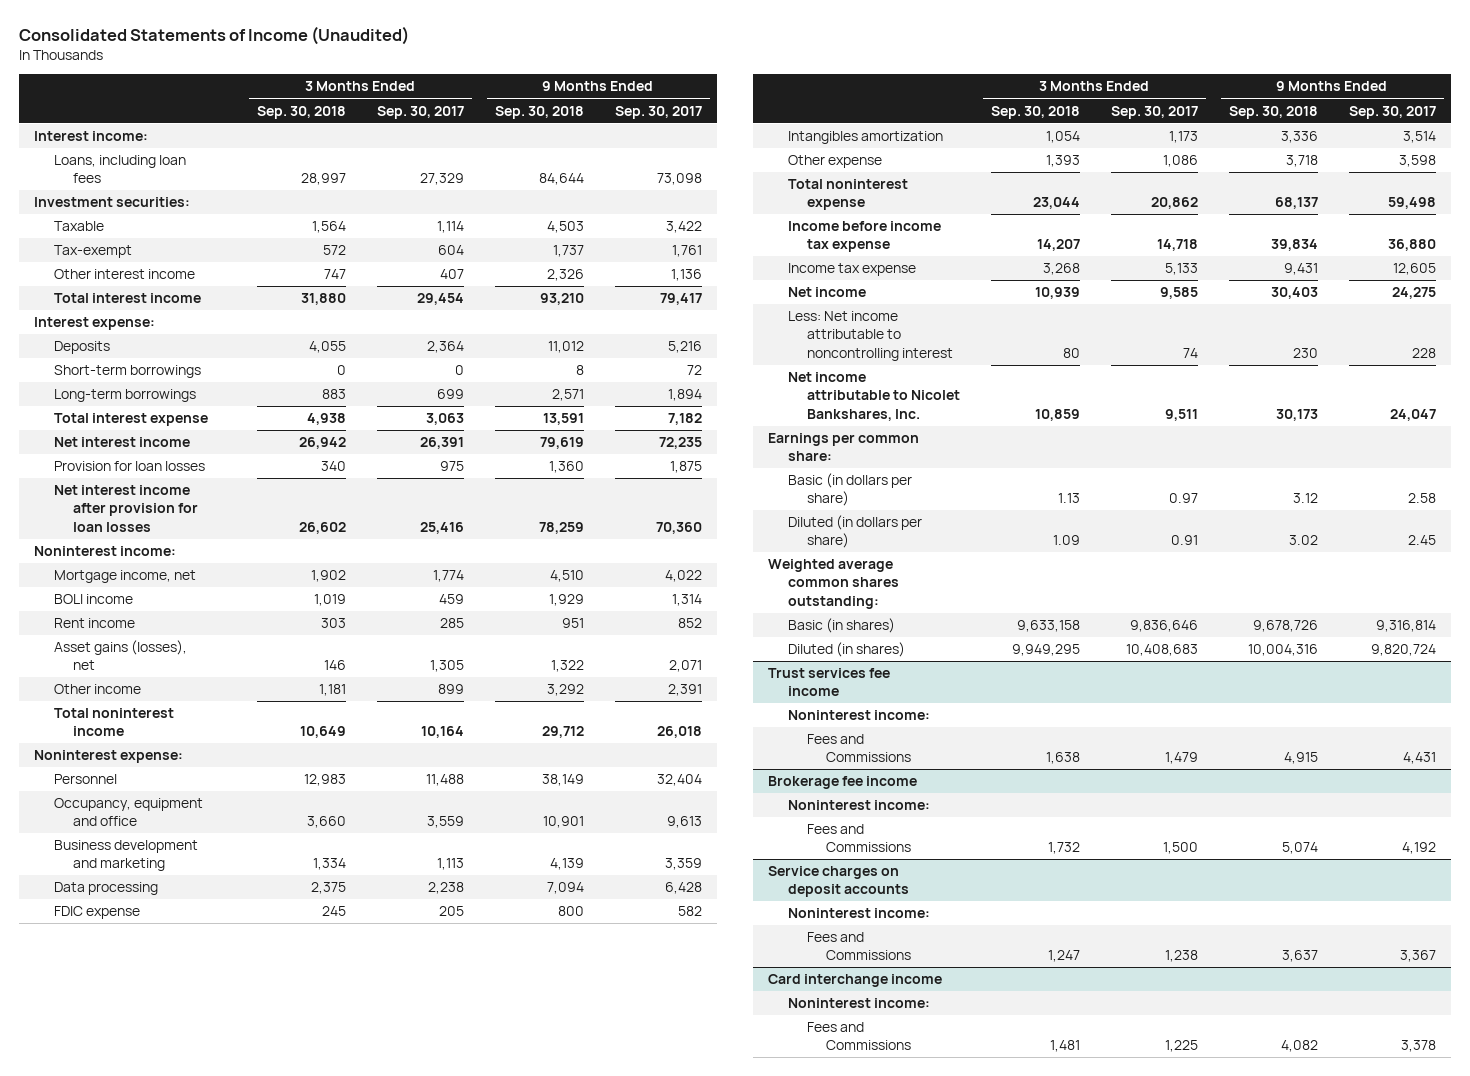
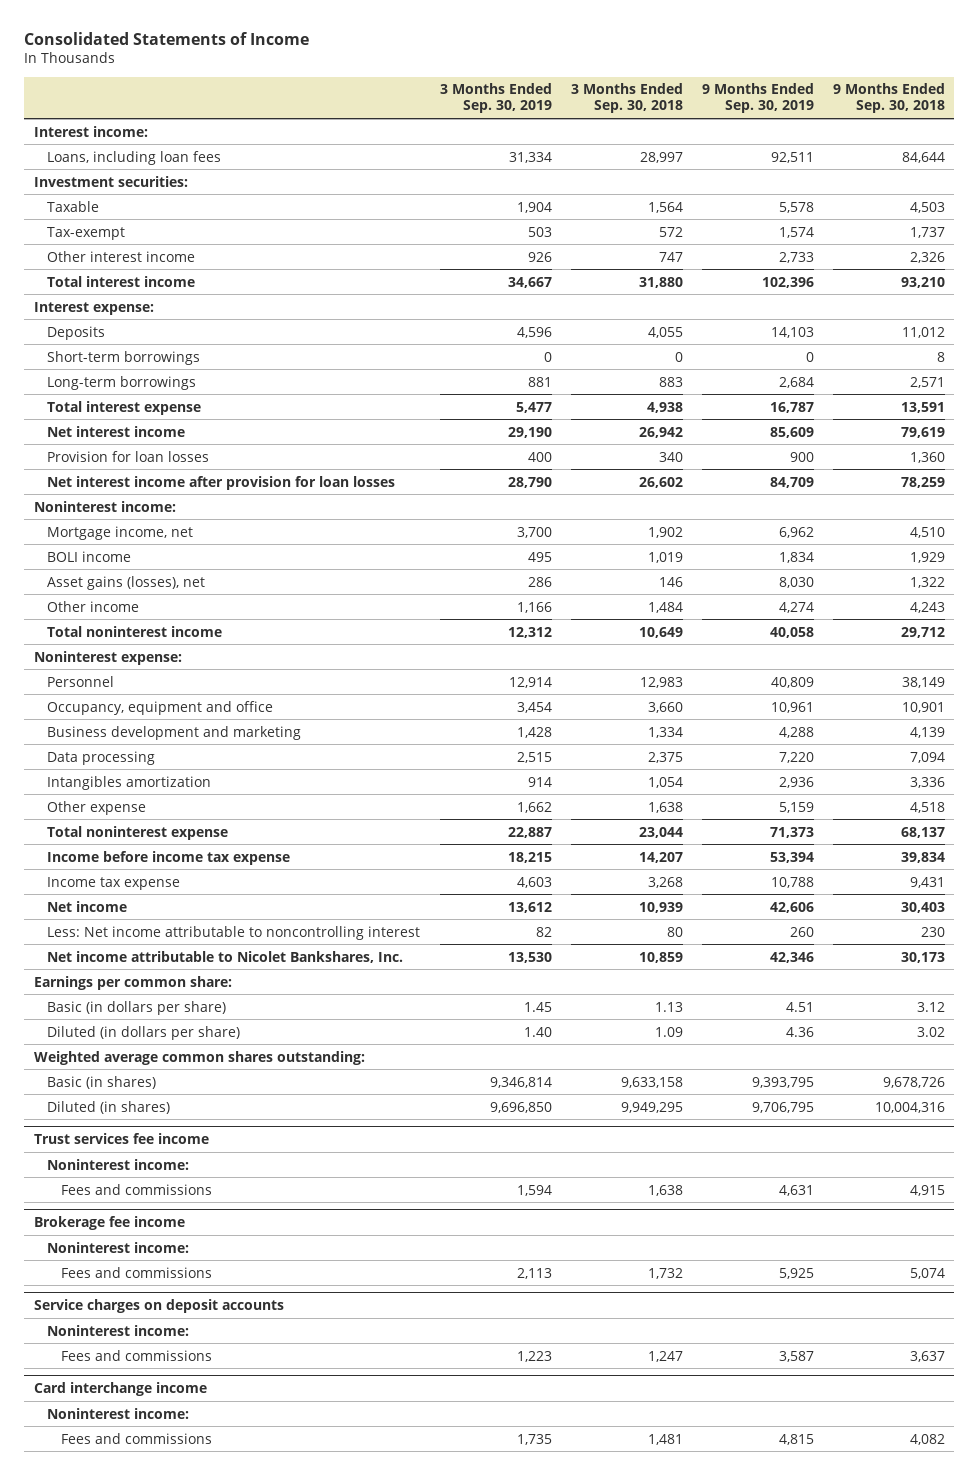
[18,25,409,45] Consolidated Statements of Income (Unaudited) -> [24,32,310,46] Consolidated Statements of Income
[376,105,464,119] Sep. 30, 2017 -> none
[614,105,702,119] Sep. 30, 2017 -> none
none -> [439,83,552,114] 3 Months Ended Sep. 30, 2019
none -> [701,83,814,114] 9 Months Ended Sep. 30, 2019
[53,618,135,629] Rent income -> none
[318,684,346,697] 1,181 -> [647,601,683,613] 1,484
[546,684,584,697] 3,292 -> [909,601,945,613] 4,243
[53,906,140,920] FDIC expense -> none
[1045,155,1080,168] 1,393 -> [647,801,683,813] 1,638
[1285,155,1318,168] 3,718 -> [909,801,945,813] 4,518
[806,734,912,763] Fees and Commissions -> [61,1183,213,1195] Fees and commissions
[806,824,912,853] Fees and Commissions -> [61,1266,213,1278] Fees and commissions
[806,932,912,961] Fees and Commissions -> [61,1349,213,1361] Fees and commissions
[806,1022,912,1051] Fees and Commissions -> [61,1432,213,1444] Fees and commissions

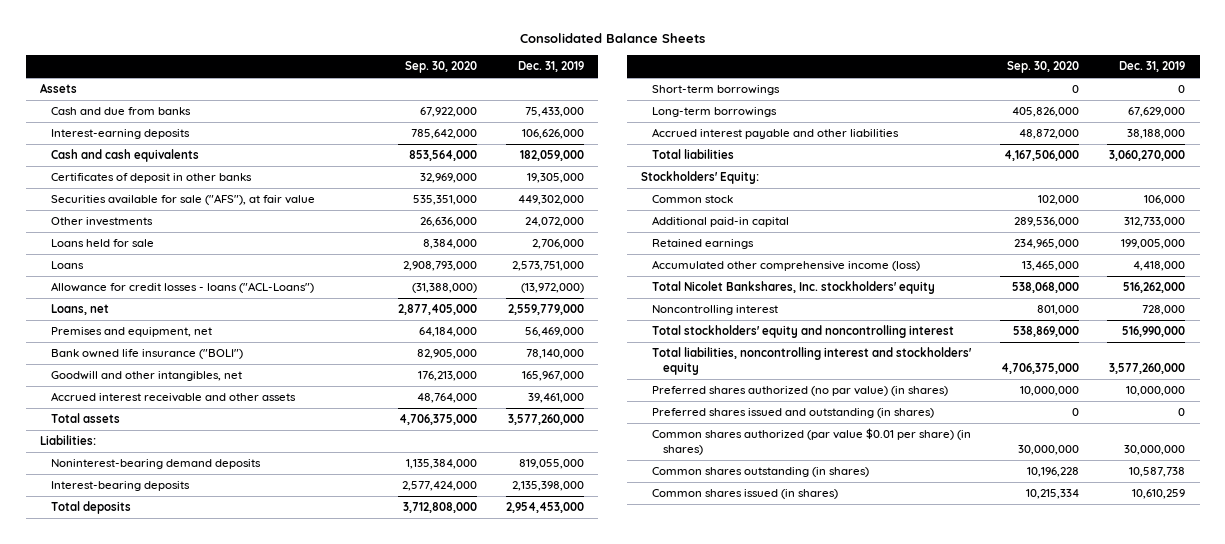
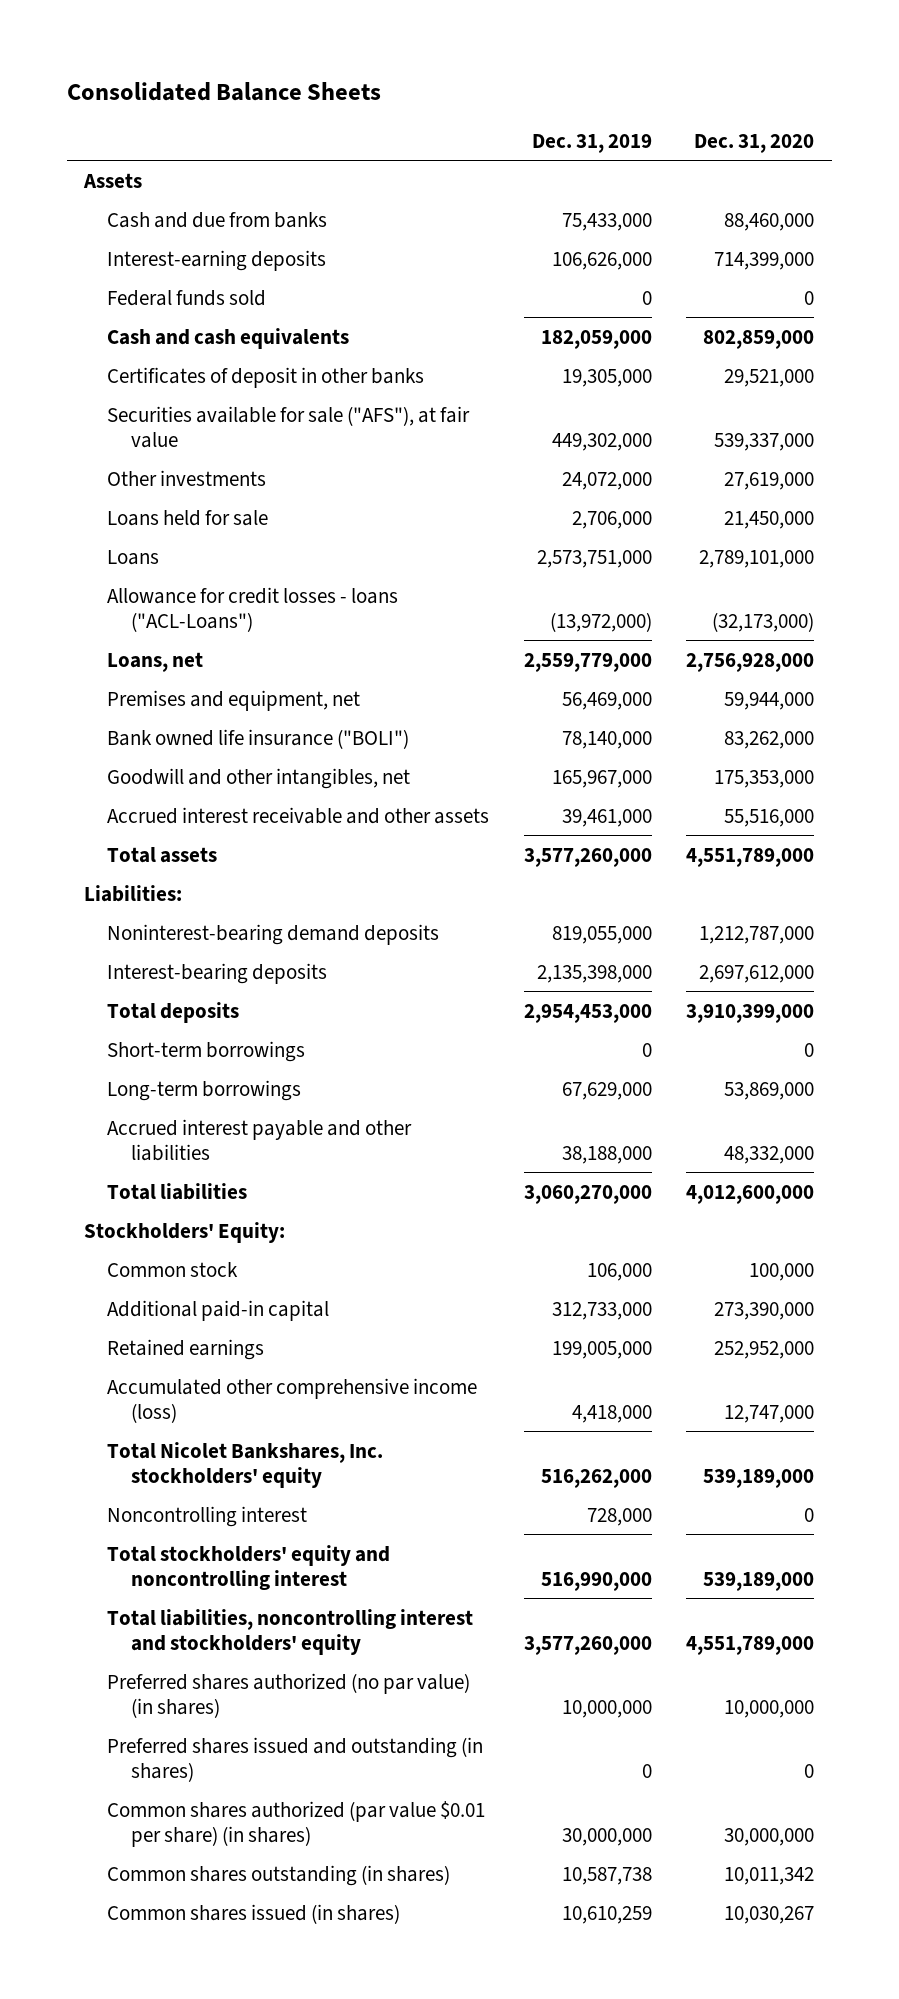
[405,60,478,73] Sep. 30, 2020 -> none
none -> [694,133,815,153] Dec. 31, 2020
none -> [107,289,267,306] Federal funds sold

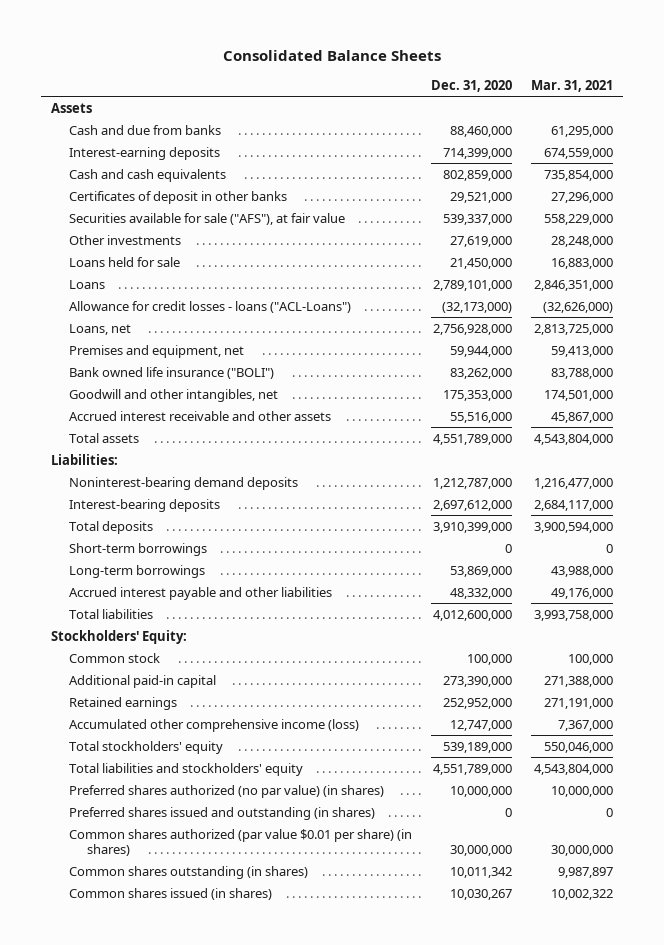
[531,133,652,153] Dec. 31, 2019 -> none
none -> [531,79,614,92] Mar. 31, 2021
[107,289,267,306] Federal funds sold -> none
[107,1505,308,1527] Noncontrolling interest -> none
[107,1544,391,1590] Total stockholders' equity and noncontrolling interest -> none
[107,1441,384,1488] Total Nicolet Bankshares, Inc. stockholders' equity -> [68,740,223,754] Total stockholders' equity
[107,1608,474,1655] Total liabilities, noncontrolling interest and stockholders' equity -> [68,762,303,776] Total liabilities and stockholders' equity

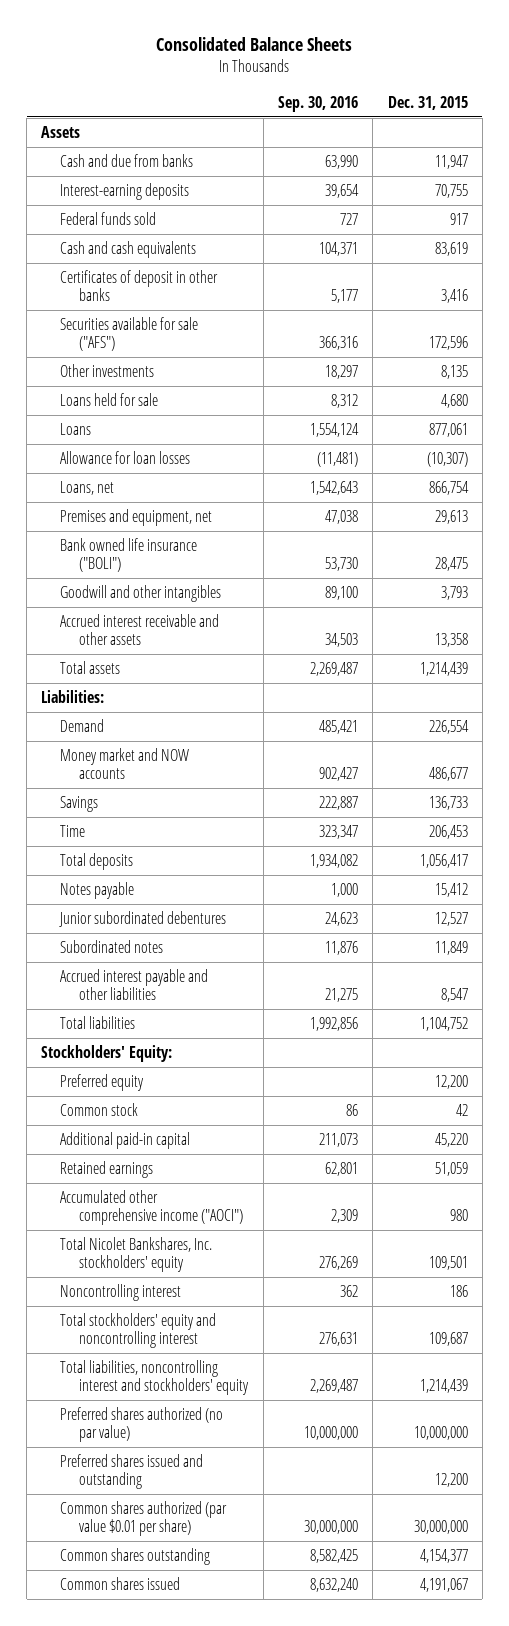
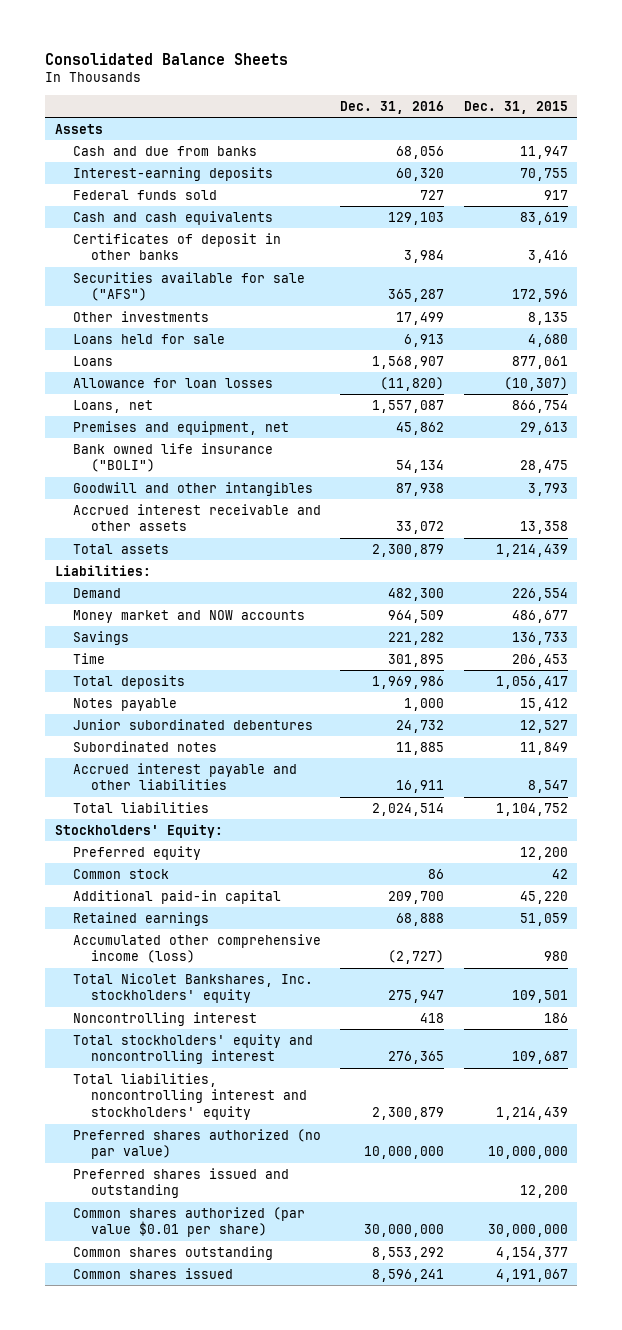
[277,96,358,113] Sep. 30, 2016 -> none
none -> [340,101,445,115] Dec. 31, 2016
[60,1189,244,1226] Accumulated other comprehensive income ("AOCI") -> [72,933,321,964] Accumulated other comprehensive income (loss)

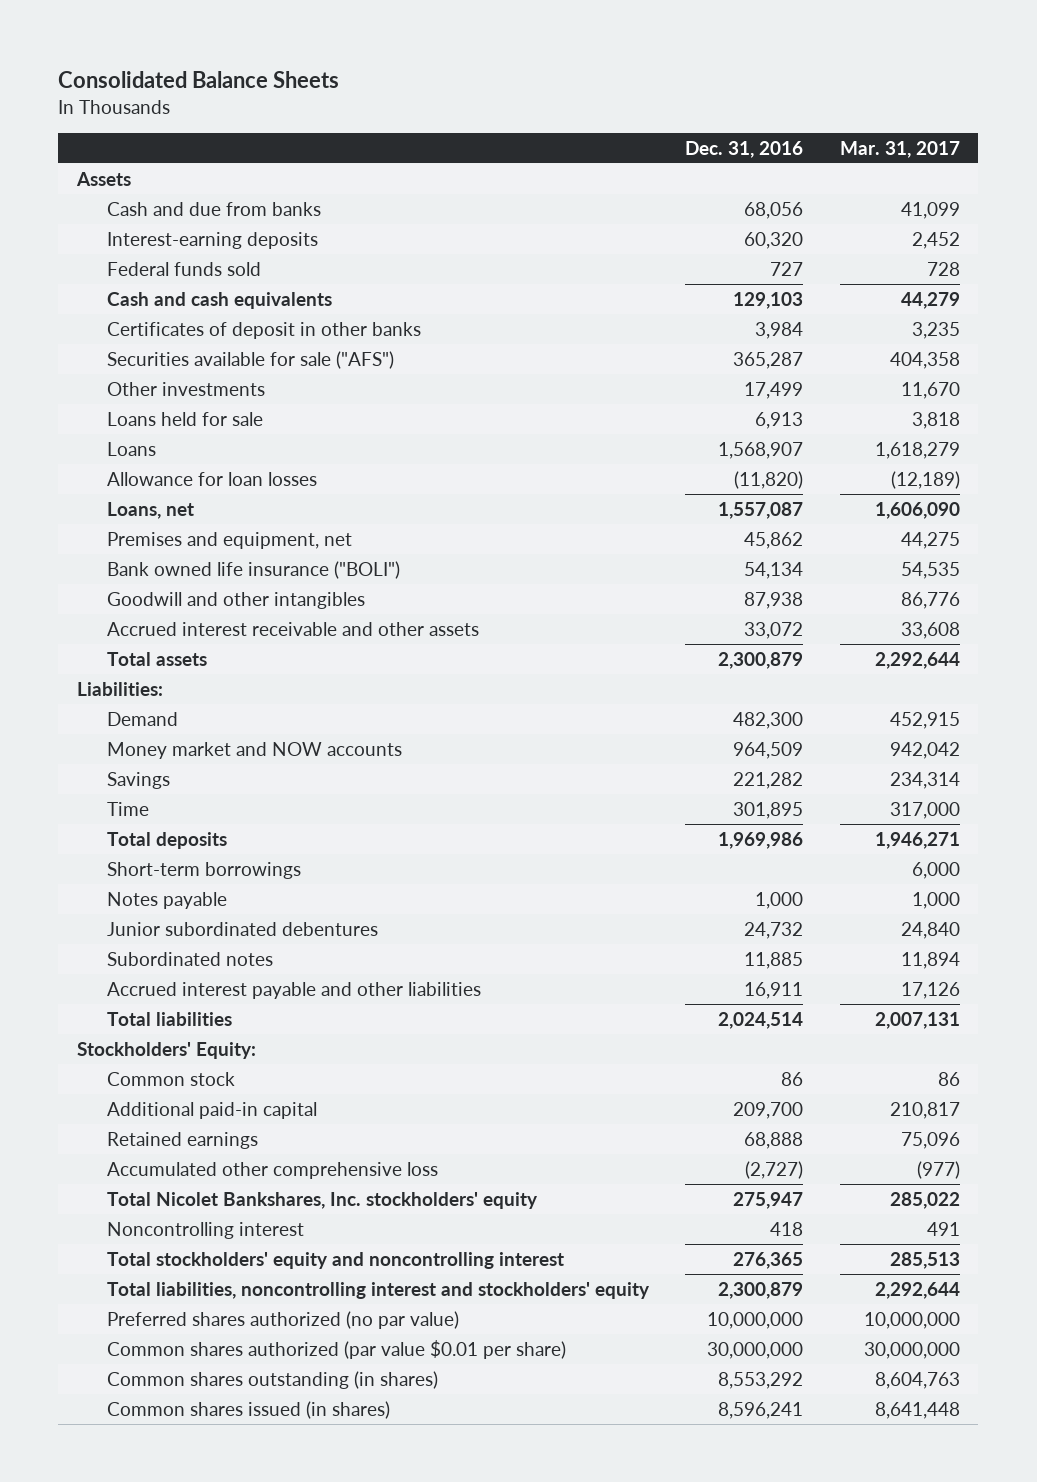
[463,101,568,115] Dec. 31, 2015 -> none
none -> [839,140,960,158] Mar. 31, 2017
none -> [106,861,301,879] Short-term borrowings
[72,845,201,860] Preferred equity -> none
[72,933,321,964] Accumulated other comprehensive income (loss) -> [106,1161,438,1179] Accumulated other comprehensive loss
[72,1167,289,1199] Preferred shares issued and outstanding -> none
[72,1245,273,1260] Common shares outstanding -> [106,1370,438,1389] Common shares outstanding (in shares)
[72,1267,233,1279] Common shares issued -> [106,1400,390,1419] Common shares issued (in shares)

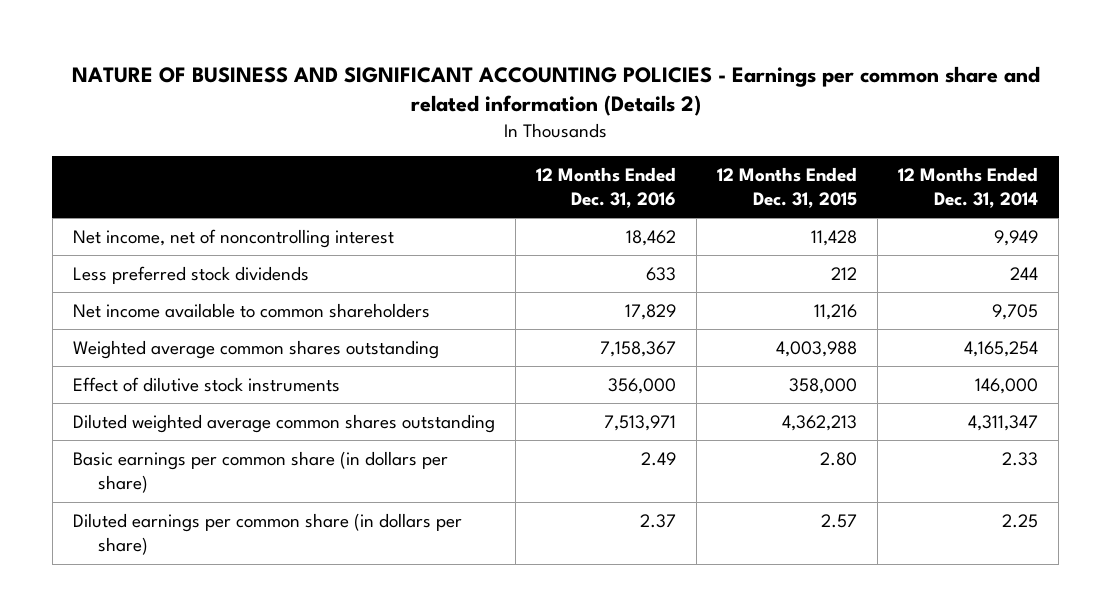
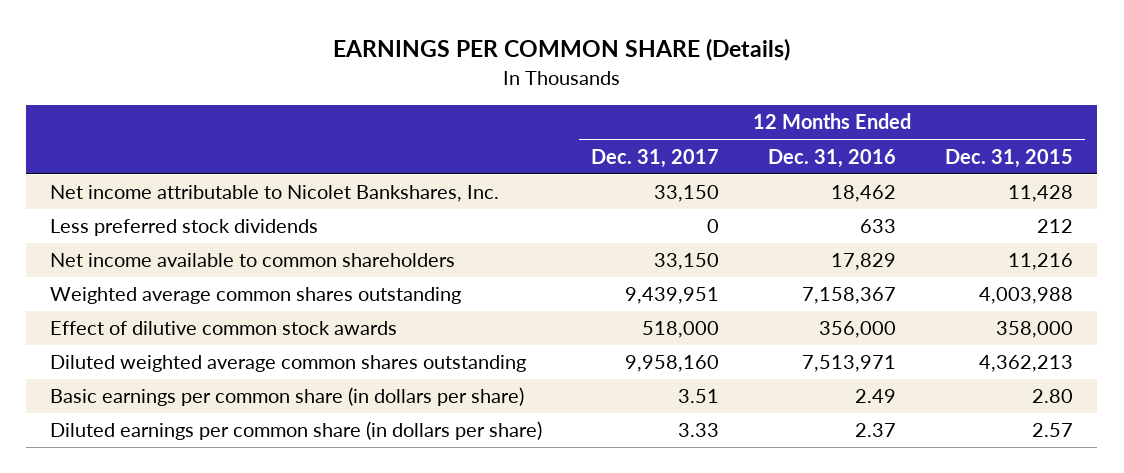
[71,65,1040,117] NATURE OF BUSINESS AND SIGNIFICANT ACCOUNTING POLICIES - Earnings per common share and related information (Details 2) -> [332,38,790,62] EARNINGS PER COMMON SHARE (Details)
[898,166,1039,209] 12 Months Ended Dec. 31, 2014 -> none
none -> [591,148,720,168] Dec. 31, 2017
[72,228,394,248] Net income, net of noncontrolling interest -> [50,185,500,203] Net income attributable to Nicolet Bankshares, Inc.
[72,376,340,392] Effect of dilutive stock instruments -> [50,321,398,336] Effect of dilutive common stock awards

